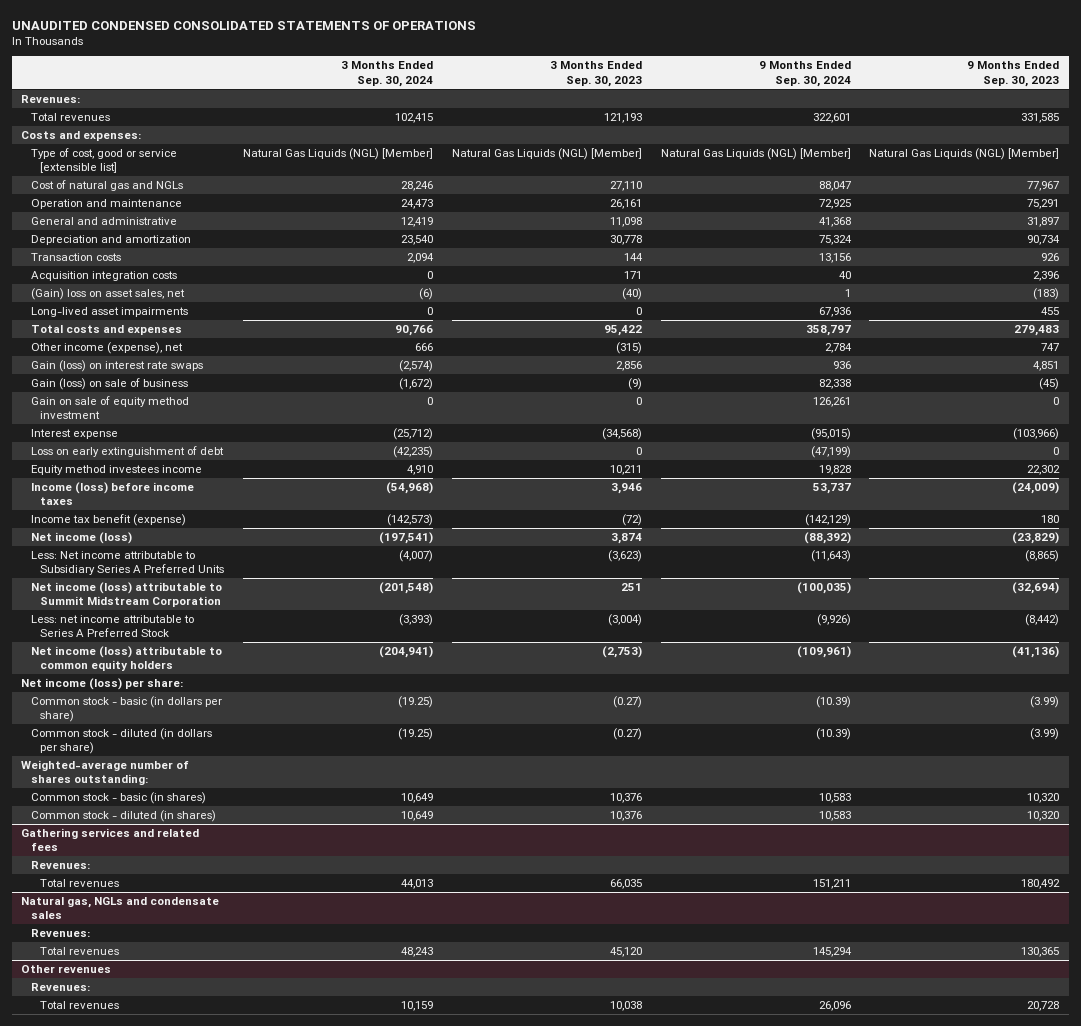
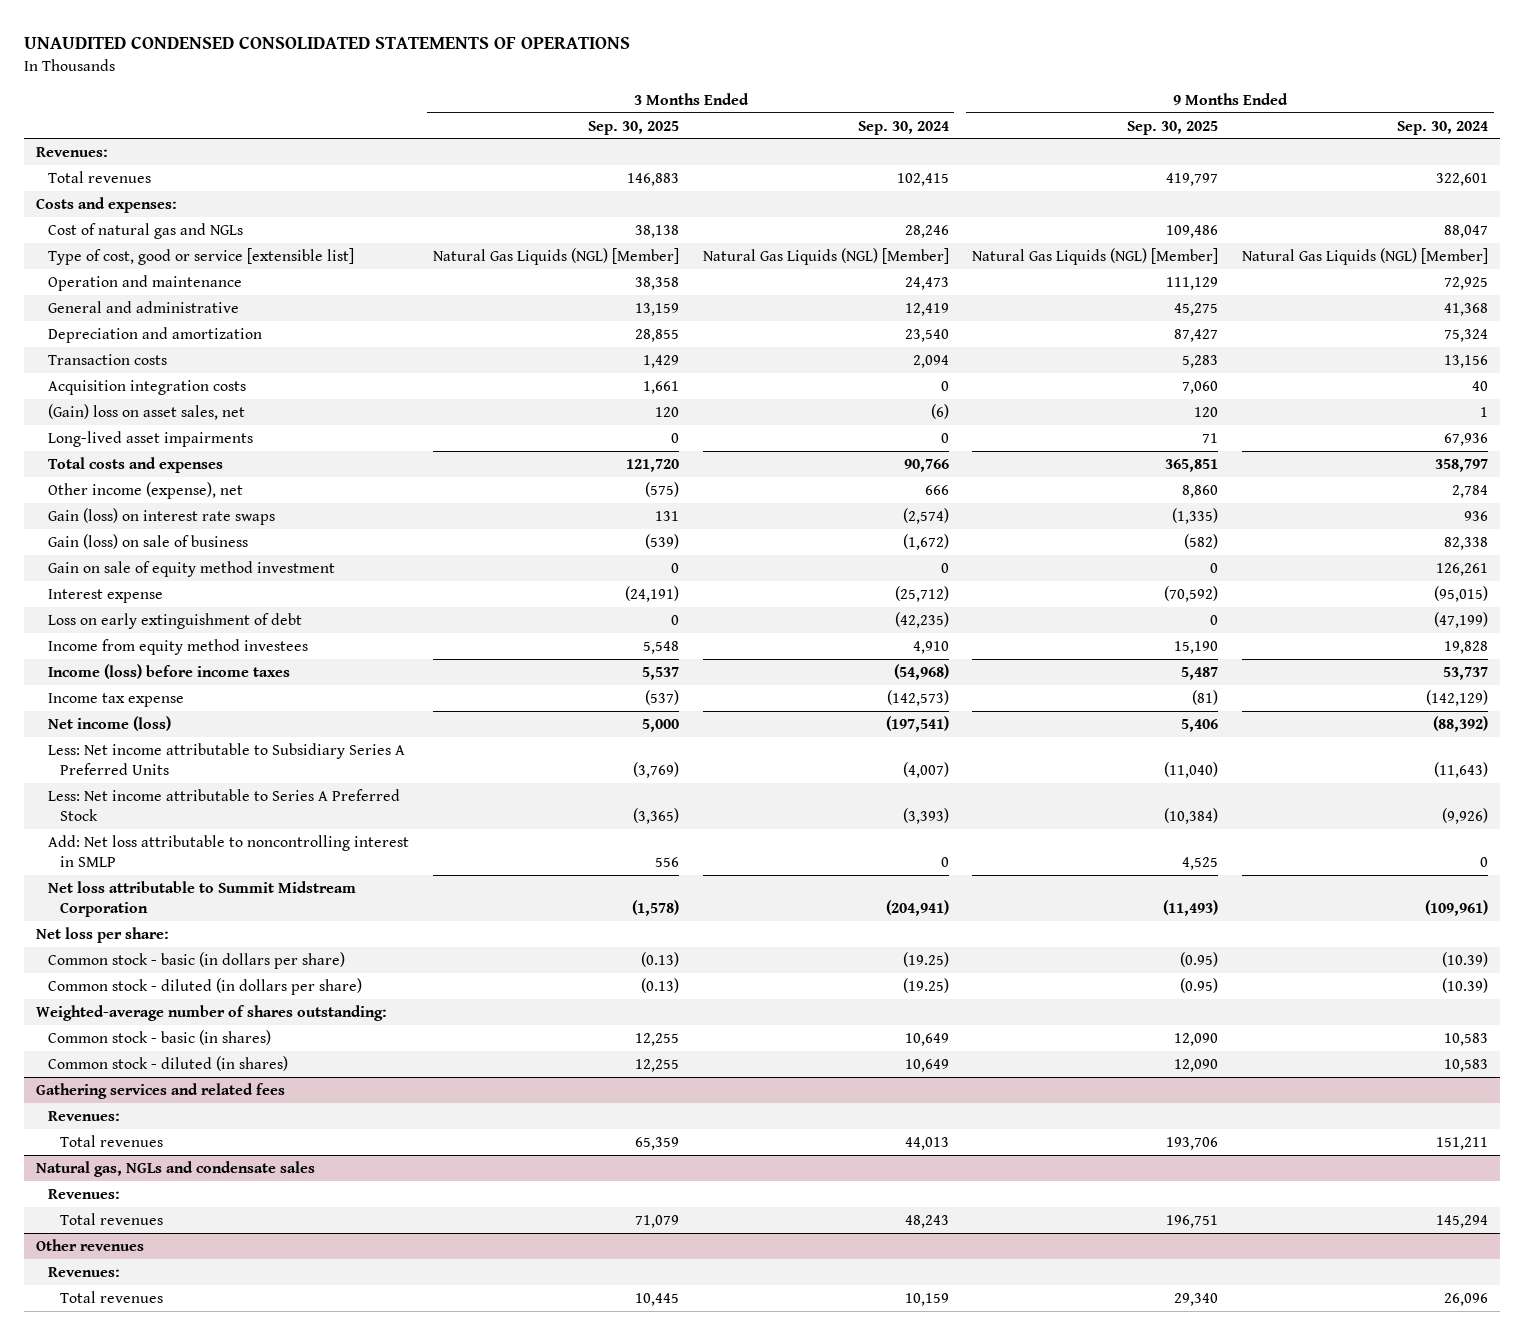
[549,61,642,87] 3 Months Ended Sep. 30, 2023 -> none
[967,61,1060,87] 9 Months Ended Sep. 30, 2023 -> none
none -> [587,120,679,135] Sep. 30, 2025
none -> [1127,120,1219,135] Sep. 30, 2025
[30,148,177,174] Type of cost, good or service [extensible list] -> [48,247,355,265] Type of cost, good or service [extensible list]
[30,465,202,476] Equity method investees income -> [48,638,309,655] Income from equity method investees
[30,514,186,527] Income tax benefit (expense) -> [48,692,185,707] Income tax expense
[30,582,222,608] Net income (loss) attributable to Summit Midstream Corporation -> none
[30,615,194,638] Less: net income attributable to Series A Preferred Stock -> [48,788,401,822] Less: Net income attributable to Series A Preferred Stock
none -> [48,834,410,868] Add: Net loss attributable to noncontrolling interest in SMLP
[30,646,222,672] Net income (loss) attributable to common equity holders -> [48,880,357,918] Net loss attributable to Summit Midstream Corporation
[21,678,184,691] Net income (loss) per share: -> [35,926,169,943] Net loss per share:

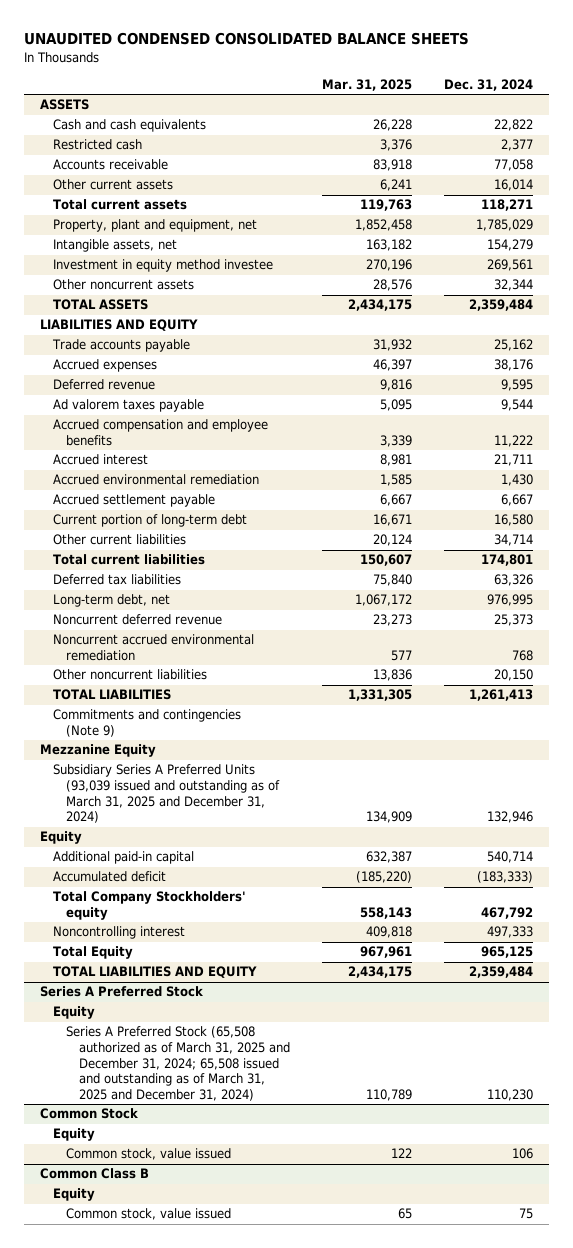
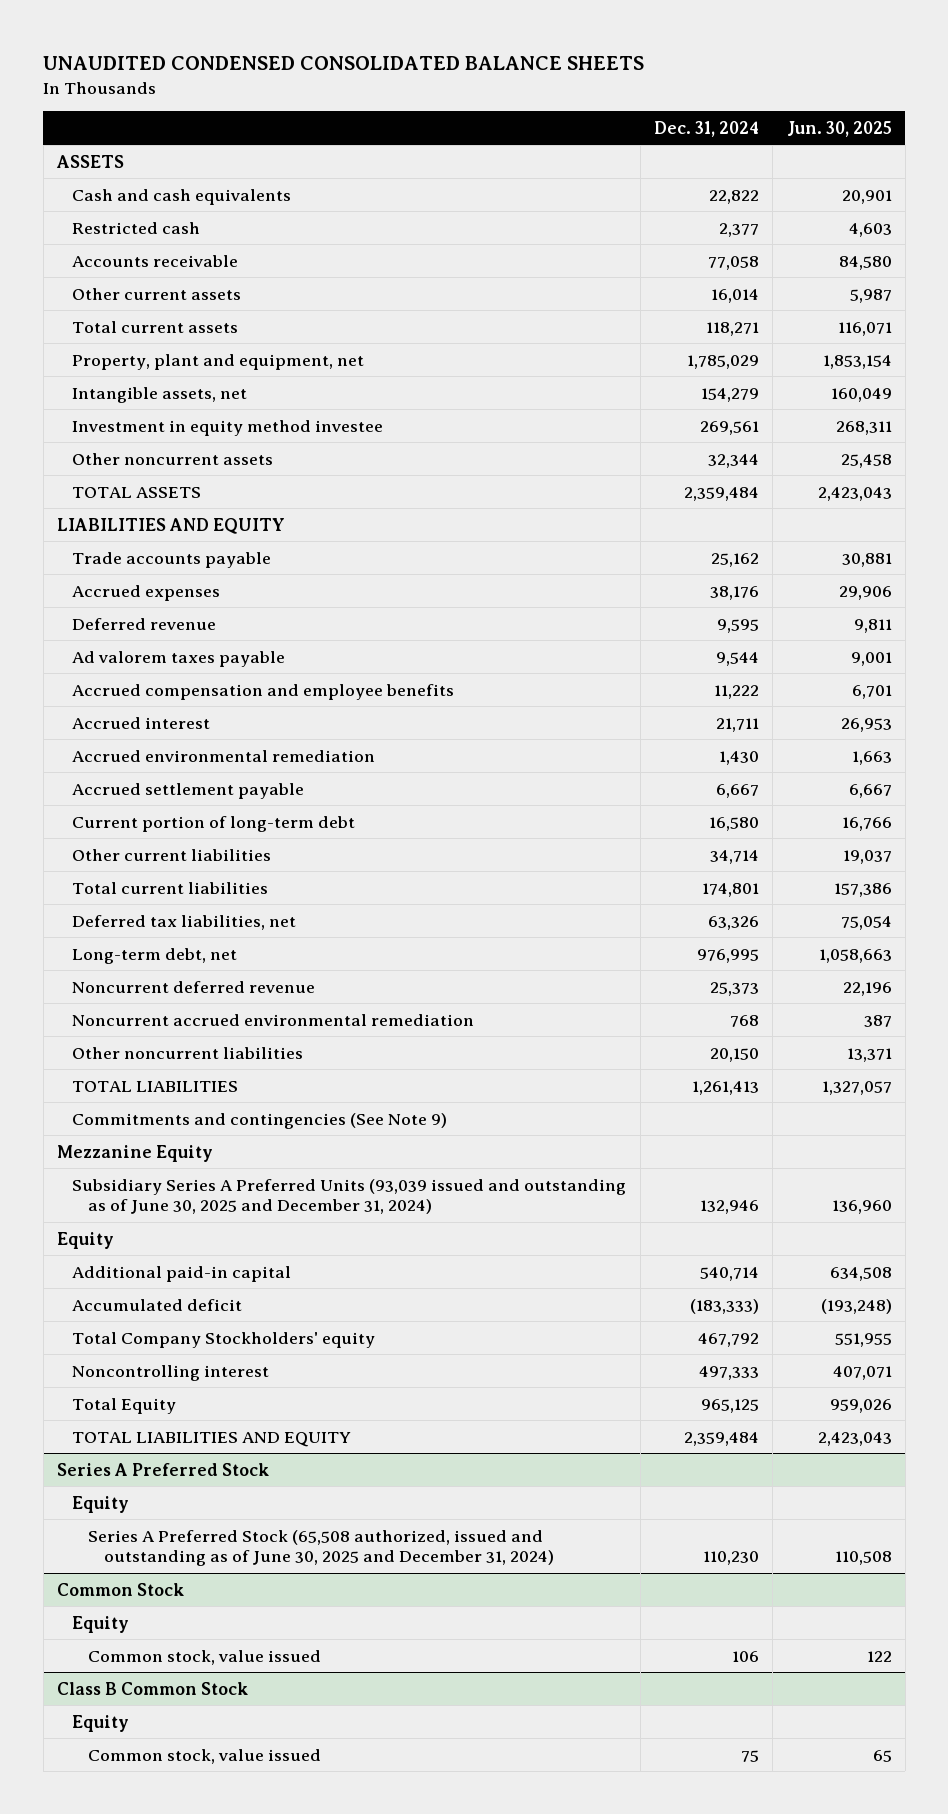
[322,79,413,92] Mar. 31, 2025 -> none
none -> [786,120,892,137] Jun. 30, 2025
[53,574,182,586] Deferred tax liabilities -> [72,914,297,930] Deferred tax liabilities, net
[53,709,242,738] Commitments and contingencies (Note 9) -> [72,1112,448,1129] Commitments and contingencies (See Note 9)
[53,764,281,824] Subsidiary Series A Preferred Units (93,039 issued and outstanding as of March 31, 2025 and December 31, 2024) -> [72,1178,627,1214] Subsidiary Series A Preferred Units (93,039 issued and outstanding as of June 30, 2025 and December 31, 2024)
[66,1026,291,1102] Series A Preferred Stock (65,508 authorized as of March 31, 2025 and December 31, 2024; 65,508 issued and outstanding as of March 31, 2025 and December 31, 2024) -> [88,1529,554,1566] Series A Preferred Stock (65,508 authorized, issued and outstanding as of June 30, 2025 and December 31, 2024)
[40,1168,150,1180] Common Class B -> [56,1681,248,1695] Class B Common Stock

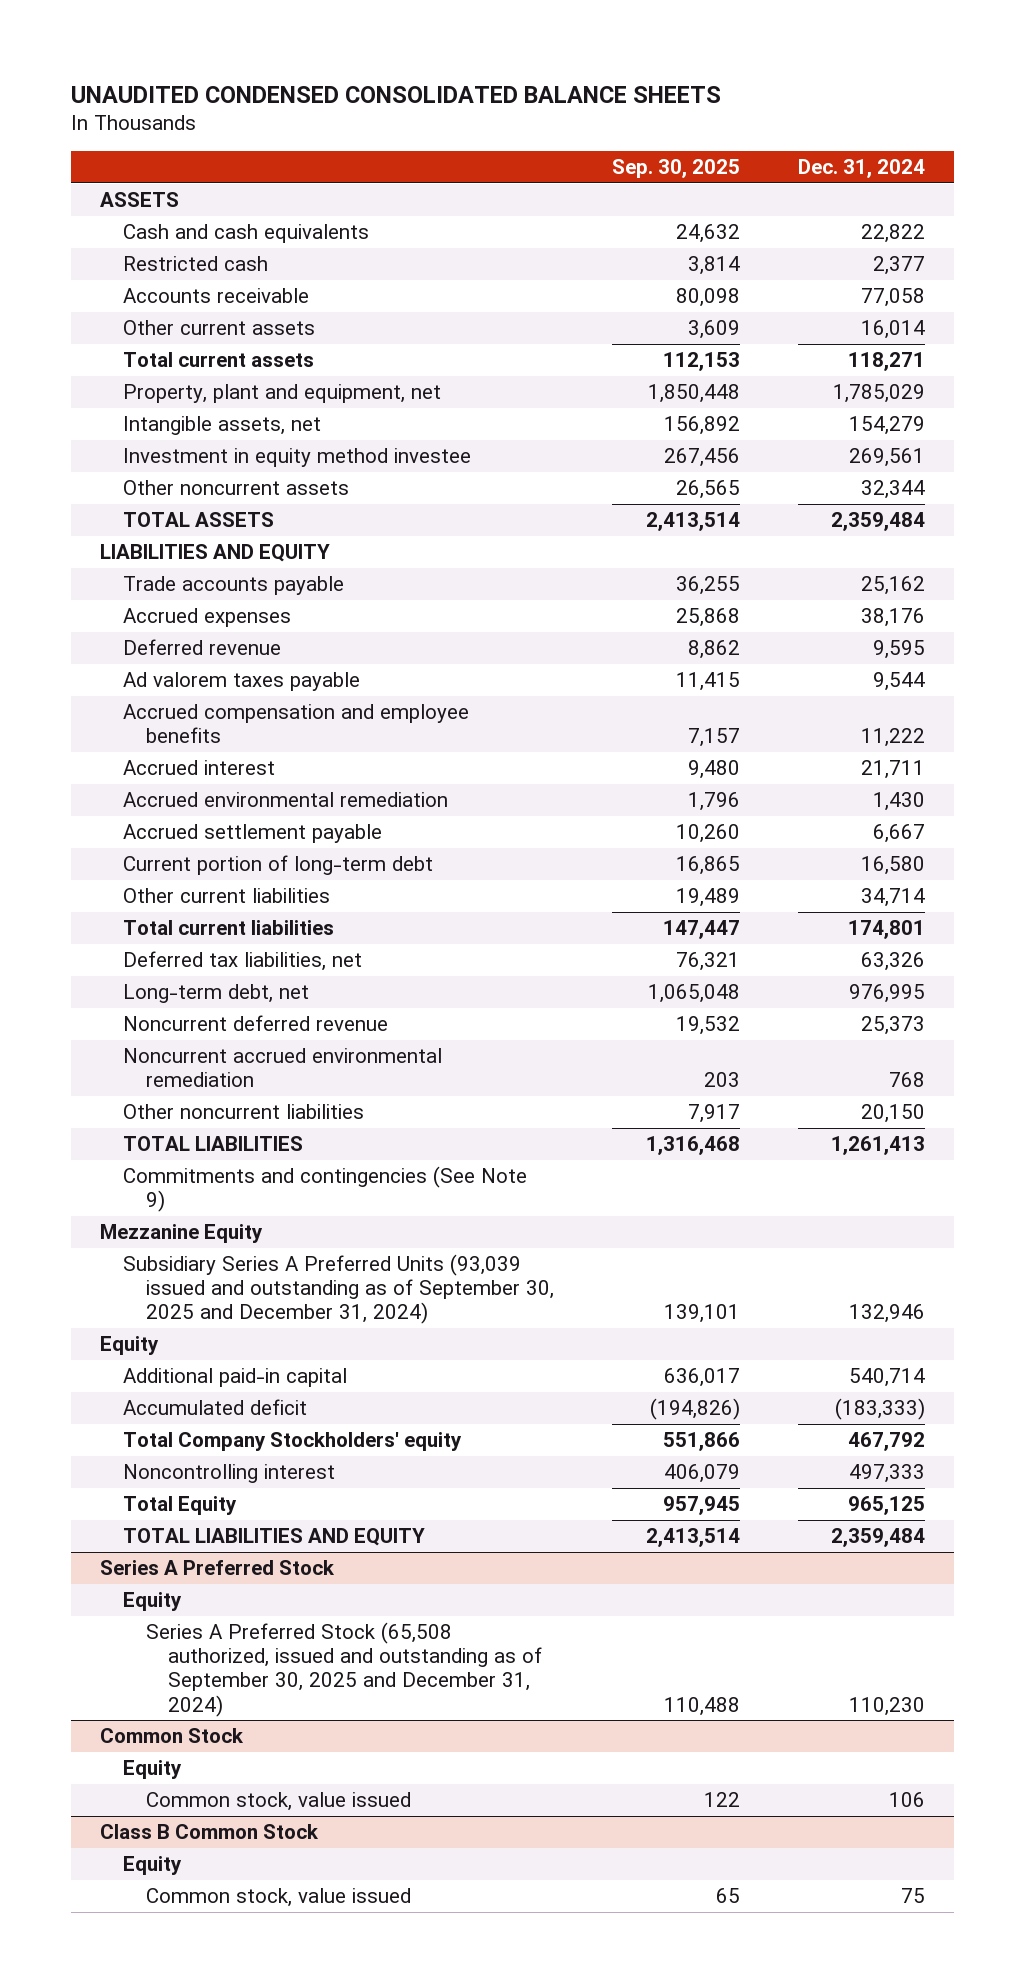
[786,120,892,137] Jun. 30, 2025 -> none
none -> [611,159,740,179] Sep. 30, 2025
[72,1178,627,1214] Subsidiary Series A Preferred Units (93,039 issued and outstanding as of June 30, 2025 and December 31, 2024) -> [122,1254,554,1325] Subsidiary Series A Preferred Units (93,039 issued and outstanding as of September 30, 2025 and December 31, 2024)
[88,1529,554,1566] Series A Preferred Stock (65,508 authorized, issued and outstanding as of June 30, 2025 and December 31, 2024) -> [145,1622,543,1717] Series A Preferred Stock (65,508 authorized, issued and outstanding as of September 30, 2025 and December 31, 2024)

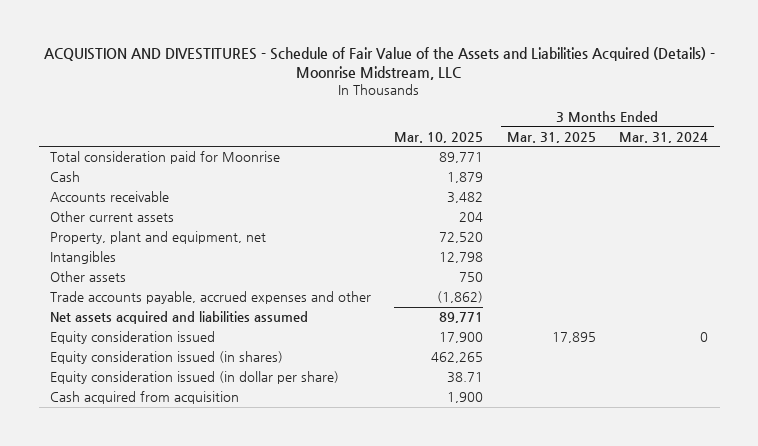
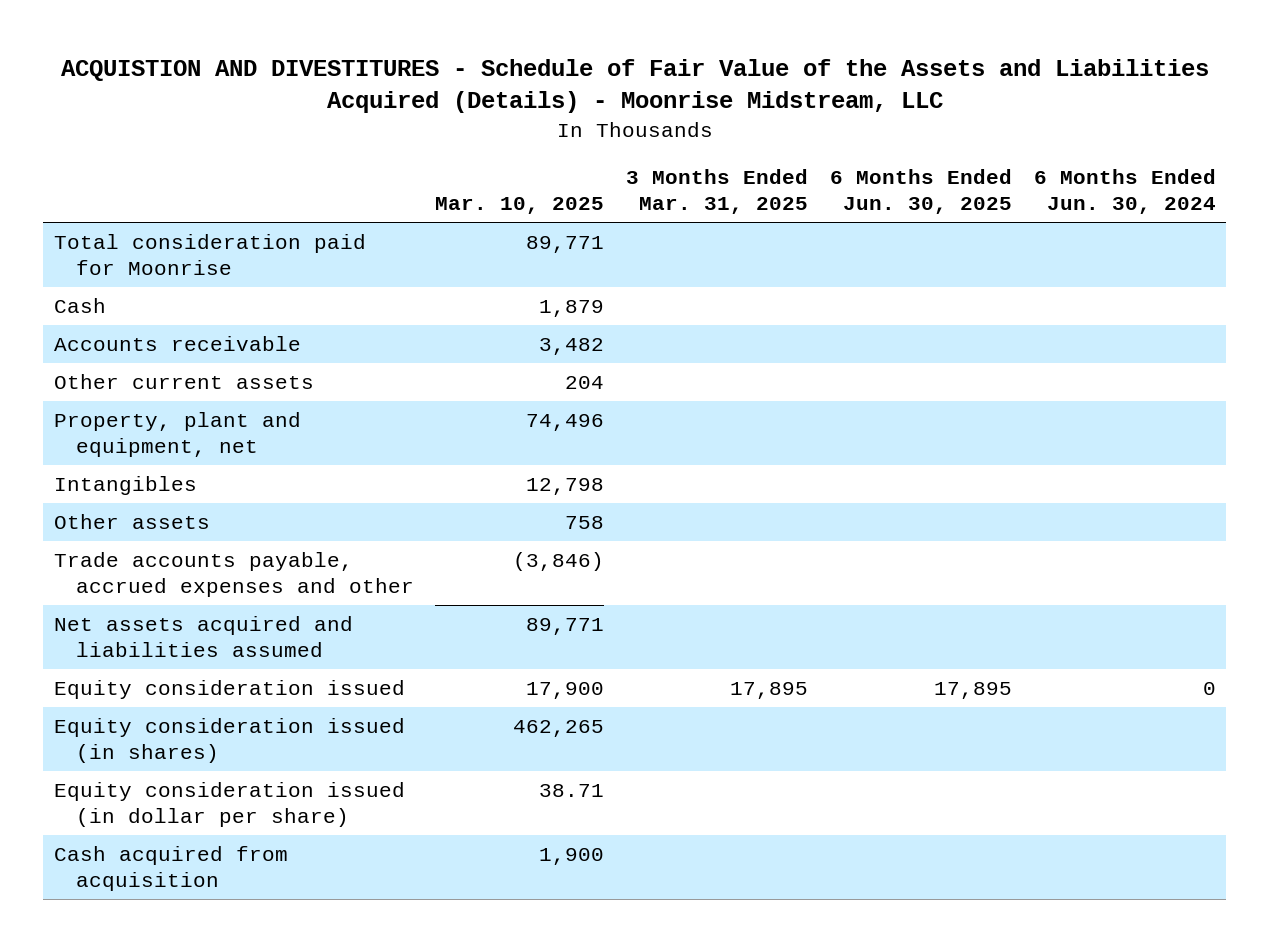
[618,131,708,143] Mar. 31, 2024 -> none
none -> [829,168,1012,214] 6 Months Ended Jun. 30, 2025
none -> [1033,168,1216,214] 6 Months Ended Jun. 30, 2024
[439,232,484,244] 72,520 -> [526,413,605,431] 74,496
[459,272,484,283] 750 -> [565,515,605,529] 758
[437,291,484,304] (1,862) -> [513,551,605,571] (3,846)

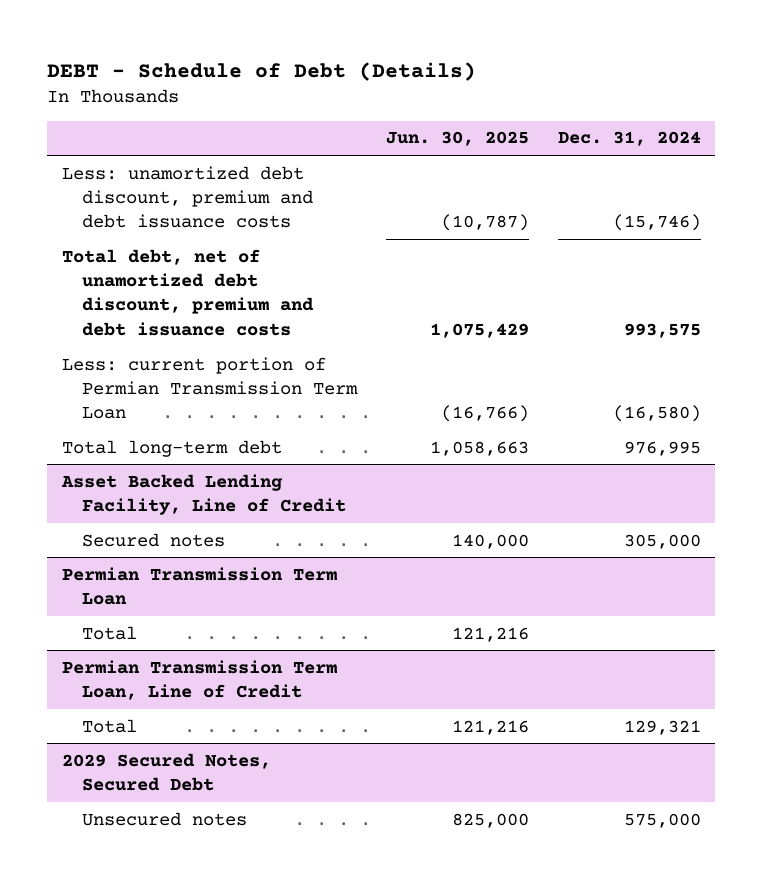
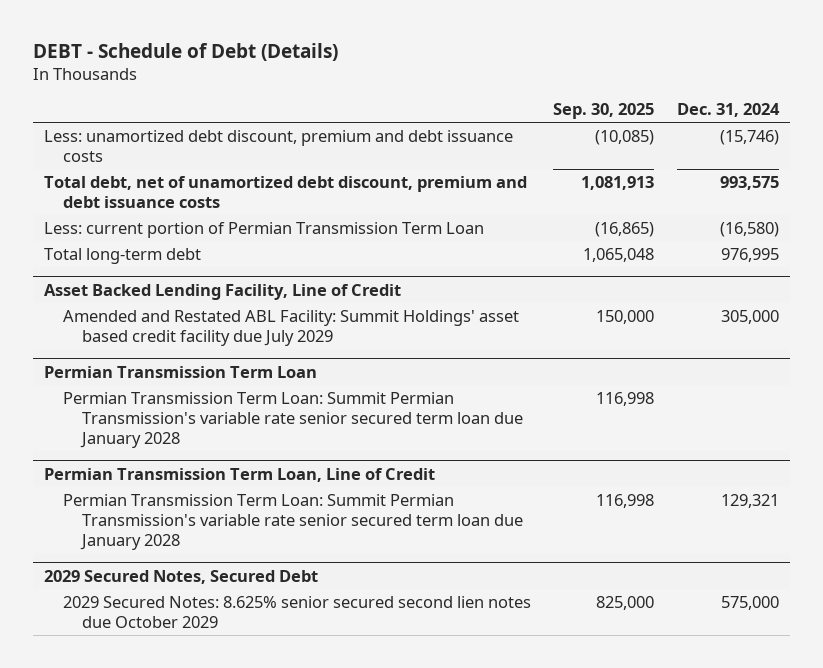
[385,131,529,147] Jun. 30, 2025 -> none
none -> [553,103,655,120] Sep. 30, 2025
[81,532,225,547] Secured notes -> [62,309,519,346] Amended and Restated ABL Facility: Summit Holdings' asset based credit facility due July 2029
[81,625,137,640] Total -> [62,391,523,448] Permian Transmission Term Loan: Summit Permian Transmission's variable rate senior secured term loan due January 2028
[81,718,137,733] Total -> [62,493,523,550] Permian Transmission Term Loan: Summit Permian Transmission's variable rate senior secured term loan due January 2028
[81,811,247,826] Unsecured notes -> [62,595,531,628] 2029 Secured Notes: 8.625% senior secured second lien notes due October 2029

